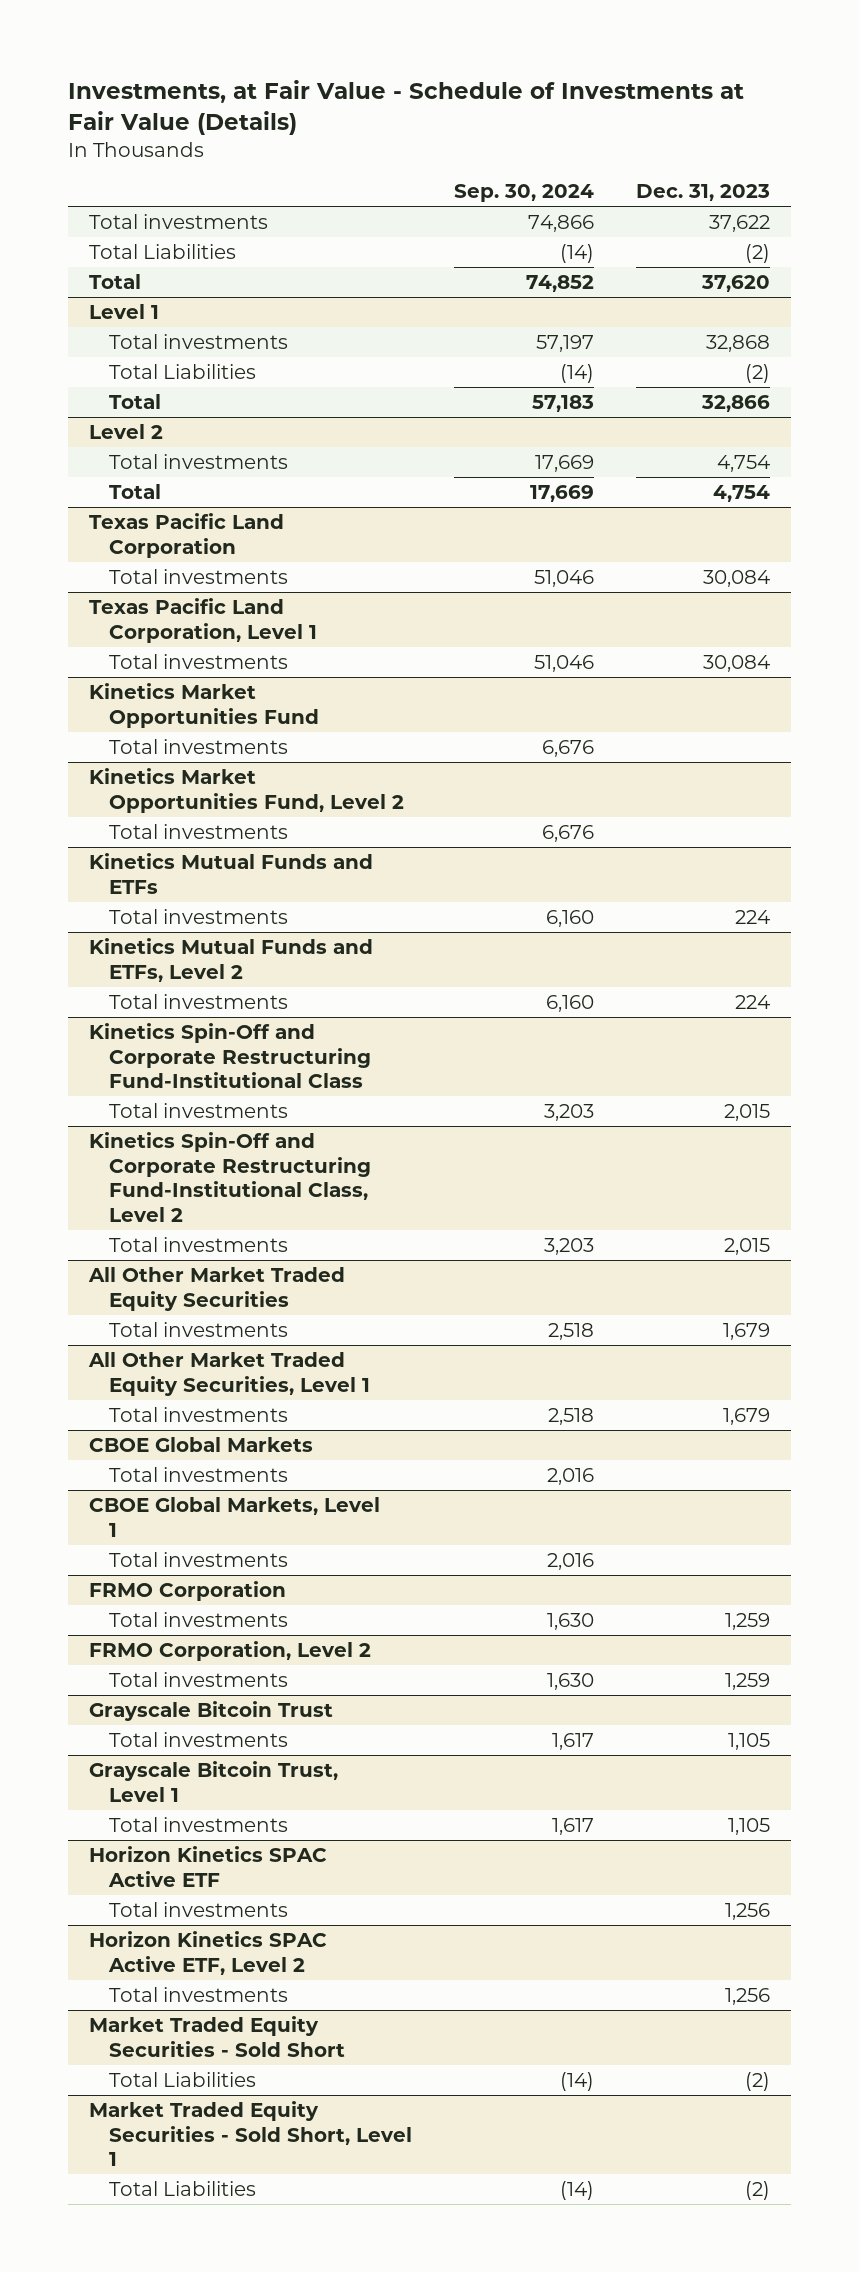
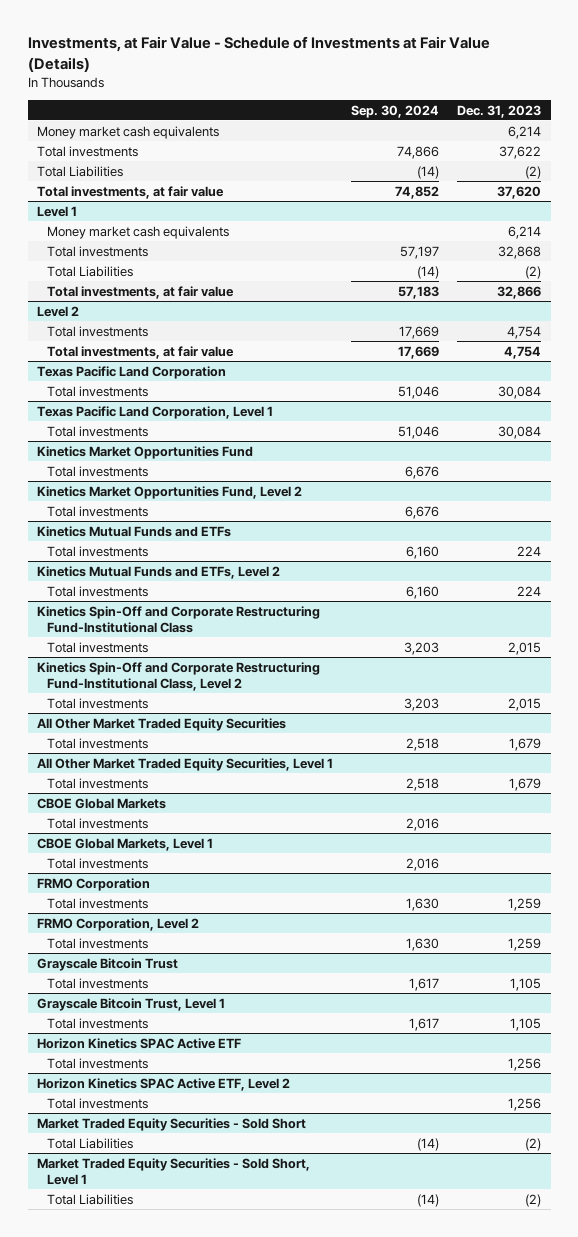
none -> [36,125,219,139] Money market cash equivalents
[89,273,142,289] Total -> [36,185,224,199] Total investments, at fair value
none -> [47,225,230,239] Money market cash equivalents
[108,393,161,409] Total -> [47,285,235,299] Total investments, at fair value
[108,483,161,499] Total -> [47,345,235,359] Total investments, at fair value

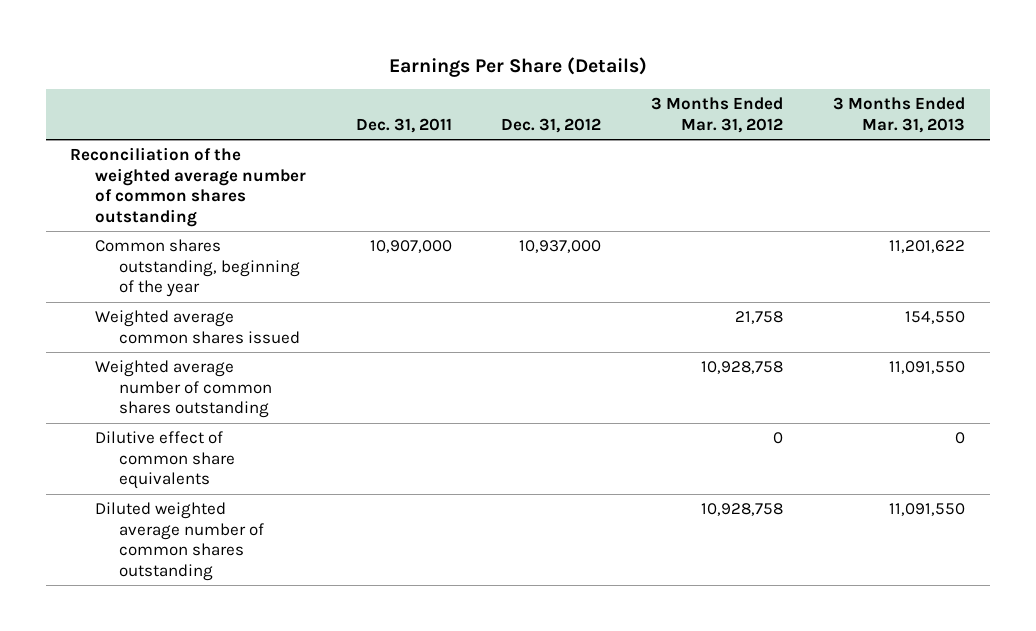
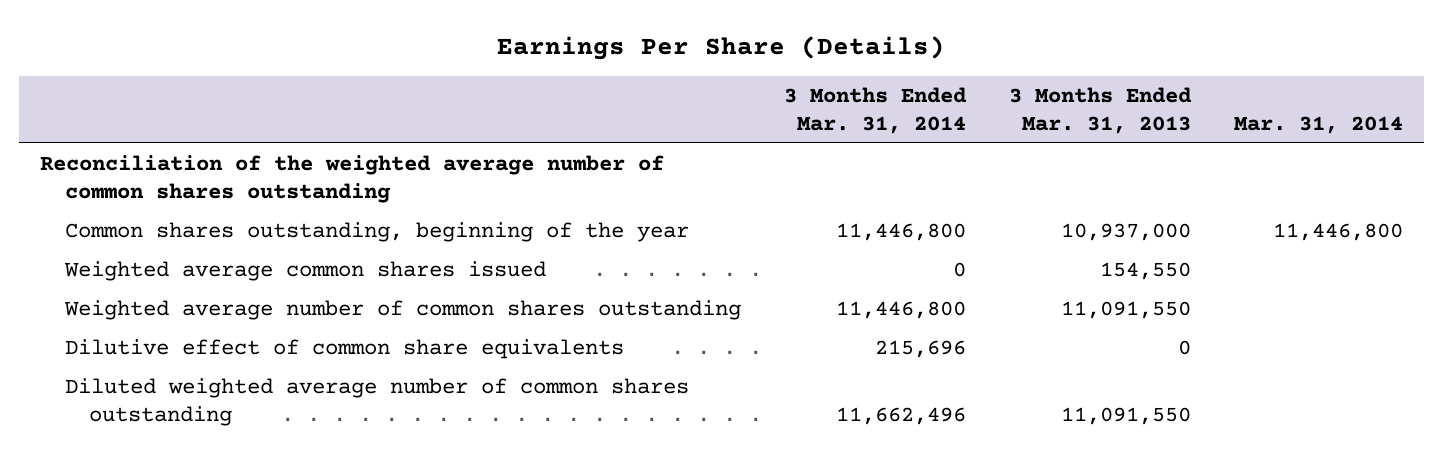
[355,117,452,133] Dec. 31, 2011 -> none
[501,117,602,133] Dec. 31, 2012 -> none
[651,97,784,133] 3 Months Ended Mar. 31, 2012 -> none
none -> [783,87,967,134] 3 Months Ended Mar. 31, 2014
none -> [1233,115,1403,134] Mar. 31, 2014
[889,240,966,254] 11,201,622 -> [1060,222,1191,241] 10,937,000

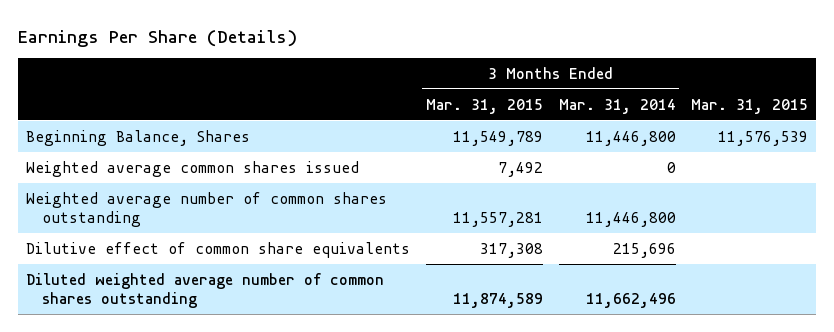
[1008,87,1192,134] 3 Months Ended Mar. 31, 2013 -> none
[1233,115,1403,134] Mar. 31, 2014 -> none
none -> [425,98,543,114] Mar. 31, 2015
none -> [691,98,809,114] Mar. 31, 2015
[40,154,665,203] Reconciliation of the weighted average number of common shares outstanding -> none
[64,221,689,242] Common shares outstanding, beginning of the year -> [26,129,251,146] Beginning Balance, Shares

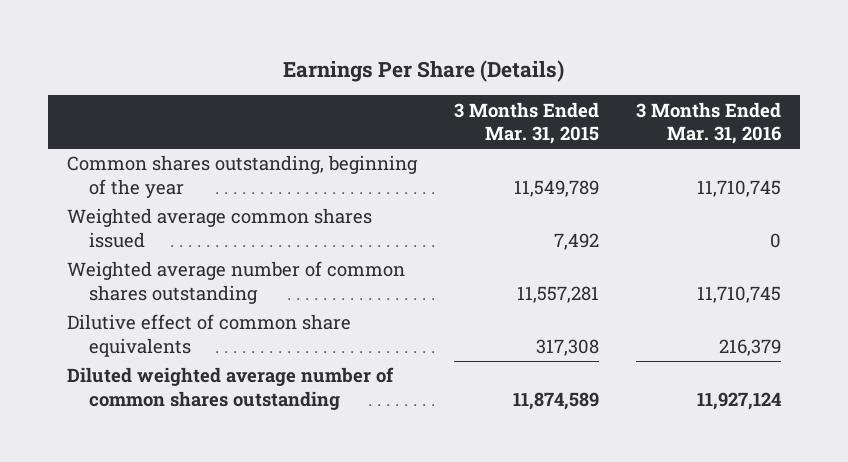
[558,98,676,114] Mar. 31, 2014 -> none
[691,98,809,114] Mar. 31, 2015 -> none
none -> [636,101,782,144] 3 Months Ended Mar. 31, 2016
[26,129,251,146] Beginning Balance, Shares -> [66,155,418,198] Common shares outstanding, beginning of the year

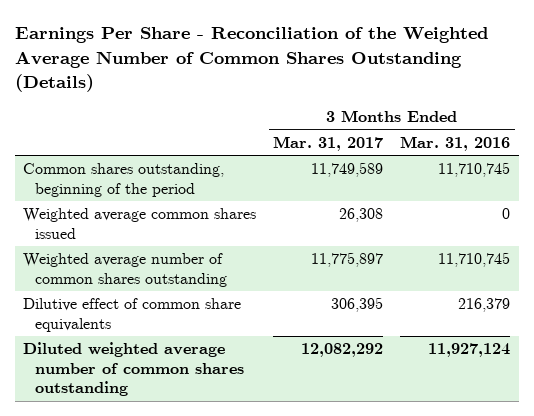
[282,59,564,82] Earnings Per Share (Details) -> [14,27,488,92] Earnings Per Share - Reconciliation of the Weighted Average Number of Common Shares Outstanding (Details)
[453,101,599,144] 3 Months Ended Mar. 31, 2015 -> none
none -> [273,135,384,151] Mar. 31, 2017
[66,155,418,198] Common shares outstanding, beginning of the year -> [23,163,225,197] Common shares outstanding, beginning of the period

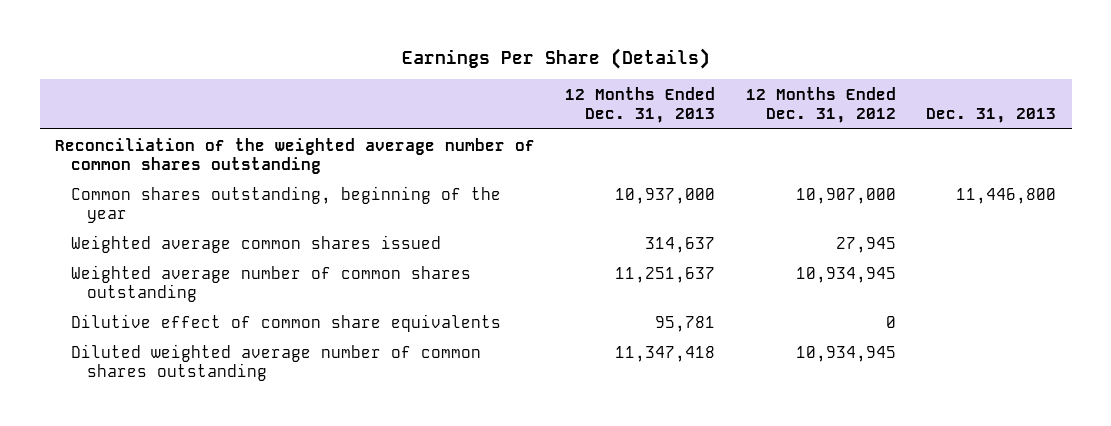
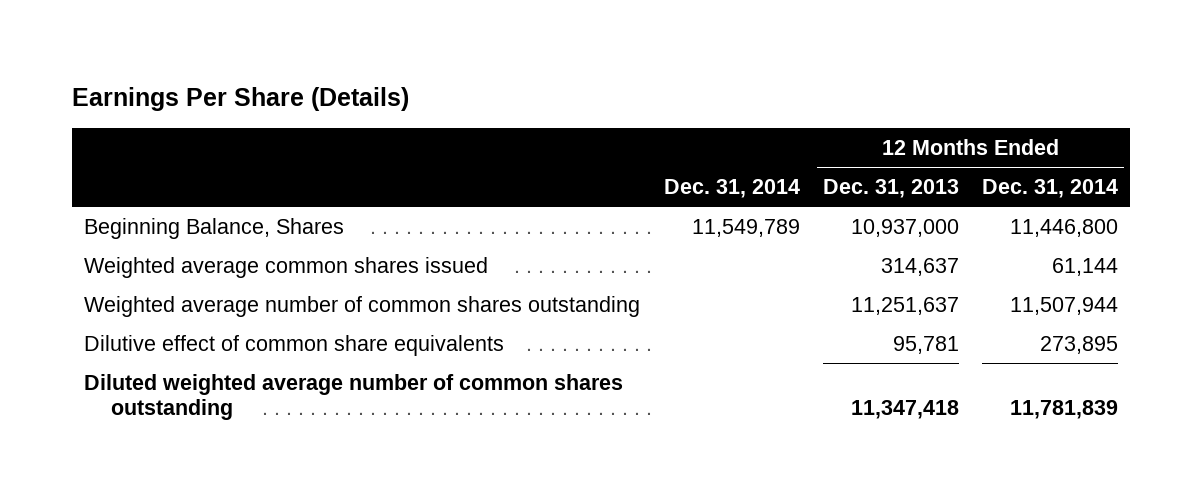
[745,86,896,123] 12 Months Ended Dec. 31, 2012 -> none
[926,107,1057,123] Dec. 31, 2013 -> none
none -> [663,179,800,199] Dec. 31, 2014
none -> [982,179,1119,199] Dec. 31, 2014
[54,137,535,174] Reconciliation of the weighted average number of common shares outstanding -> none
[71,185,502,223] Common shares outstanding, beginning of the year -> [84,218,345,240] Beginning Balance, Shares

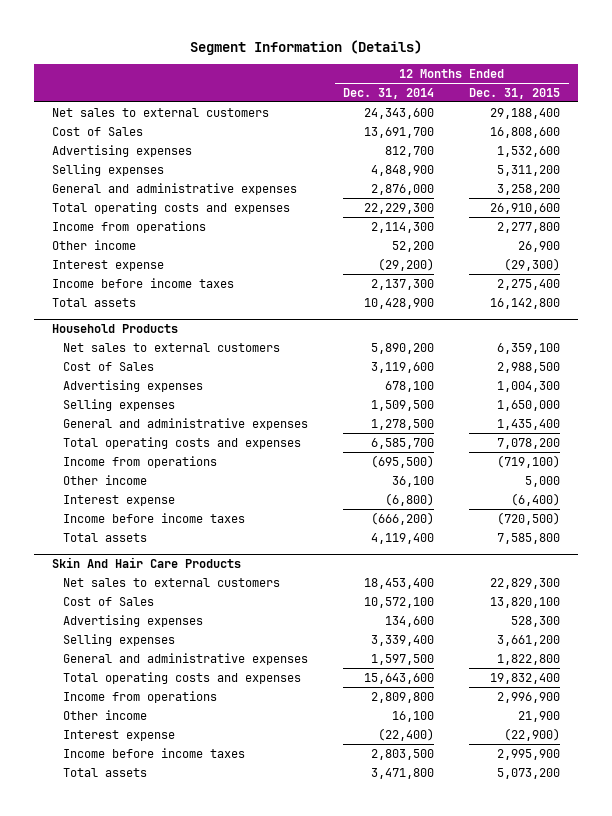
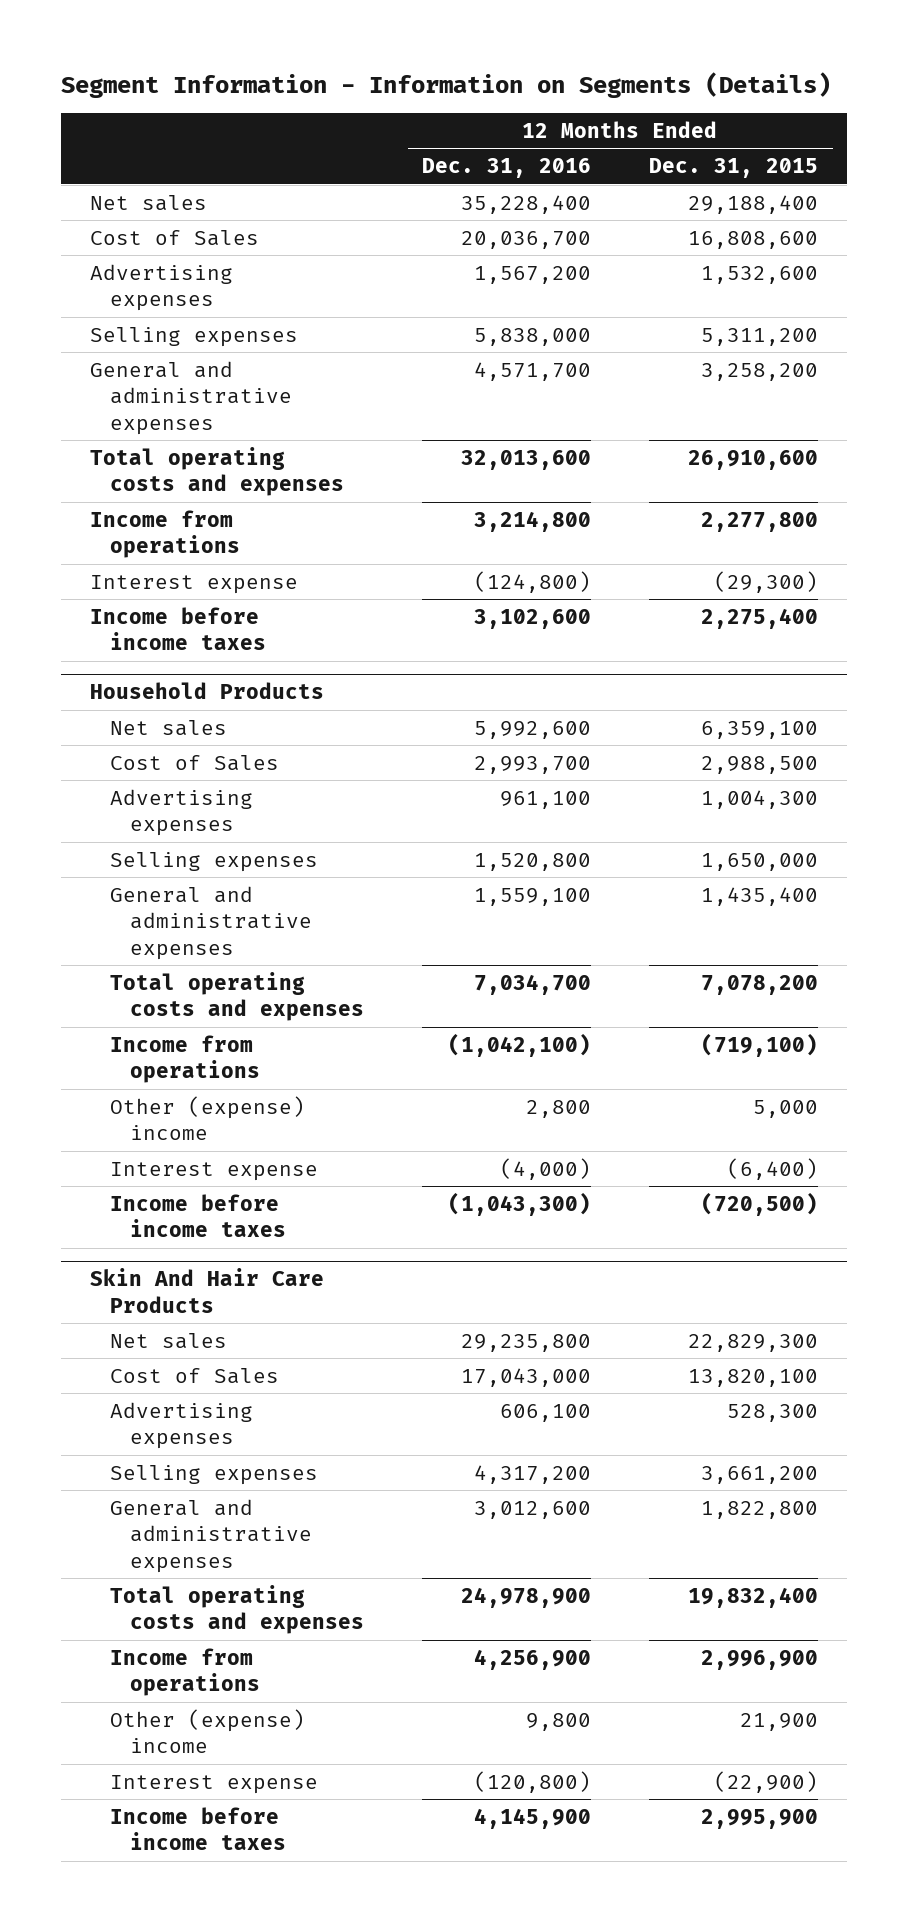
[189,40,422,56] Segment Information (Details) -> [60,71,831,98] Segment Information - Information on Segments (Details)
[343,87,435,99] Dec. 31, 2014 -> none
none -> [422,158,592,179] Dec. 31, 2016
[51,107,269,117] Net sales to external customers -> [89,194,207,211] Net sales
[51,239,136,250] Other income -> none
[51,297,136,307] Total assets -> none
[63,342,281,352] Net sales to external customers -> [109,719,227,736] Net sales
[63,474,148,485] Other income -> [109,1095,305,1141] Other (expense) income
[63,532,148,542] Total assets -> none
[63,577,281,587] Net sales to external customers -> [109,1332,227,1349] Net sales
[63,709,148,720] Other income -> [109,1708,305,1754] Other (expense) income
[63,767,148,777] Total assets -> none

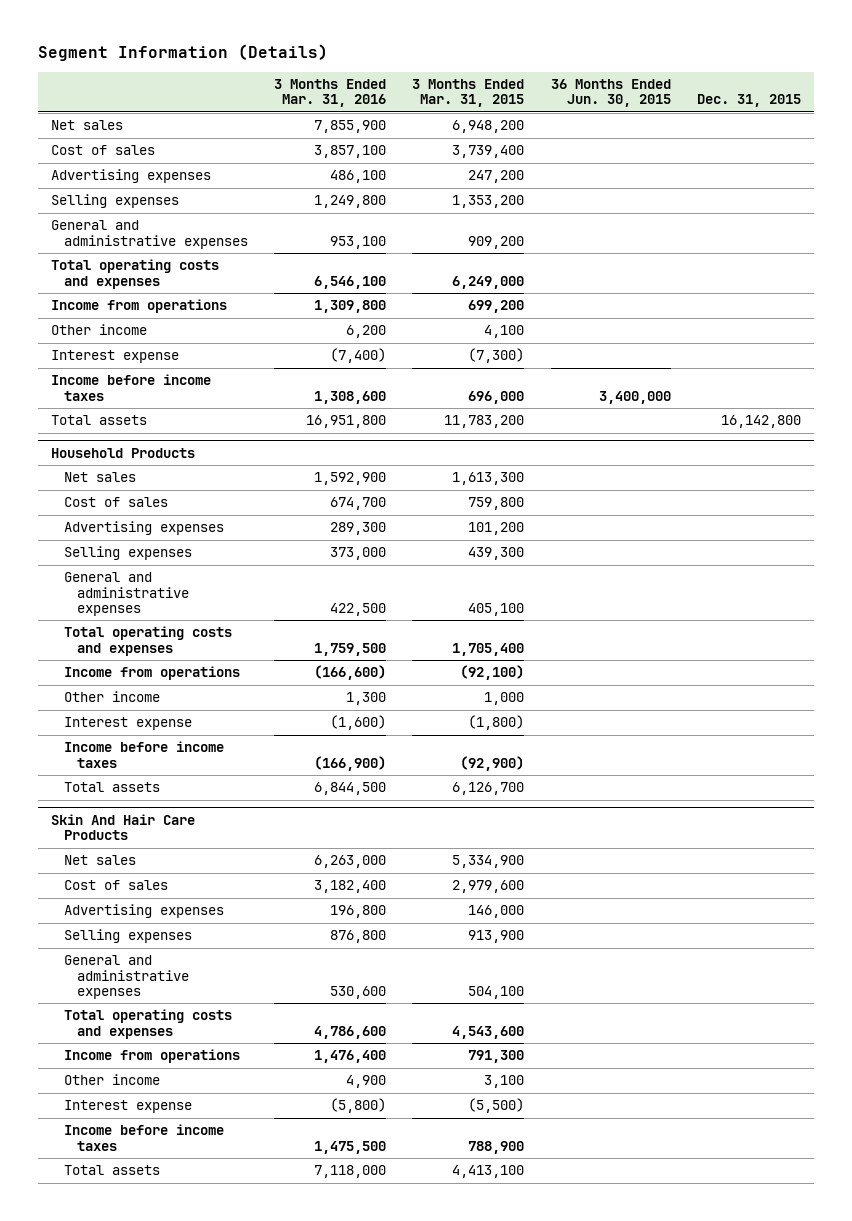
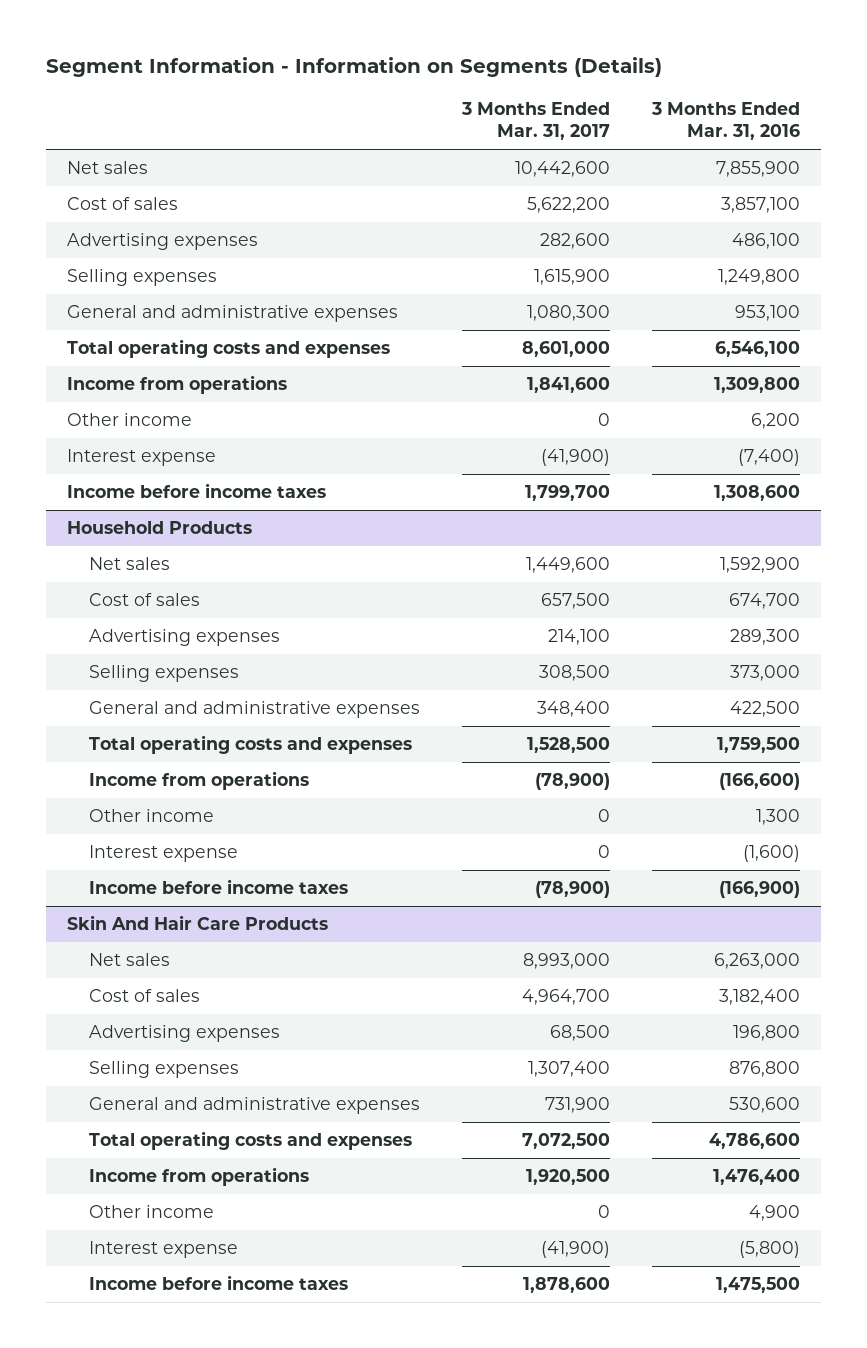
[37,44,328,62] Segment Information (Details) -> [45,56,662,77] Segment Information - Information on Segments (Details)
[412,78,525,108] 3 Months Ended Mar. 31, 2015 -> none
[550,78,671,108] 36 Months Ended Jun. 30, 2015 -> none
[697,94,802,108] Dec. 31, 2015 -> none
none -> [461,101,611,141] 3 Months Ended Mar. 31, 2017
[50,415,147,426] Total assets -> none
[63,782,160,793] Total assets -> none
[63,1165,160,1176] Total assets -> none

